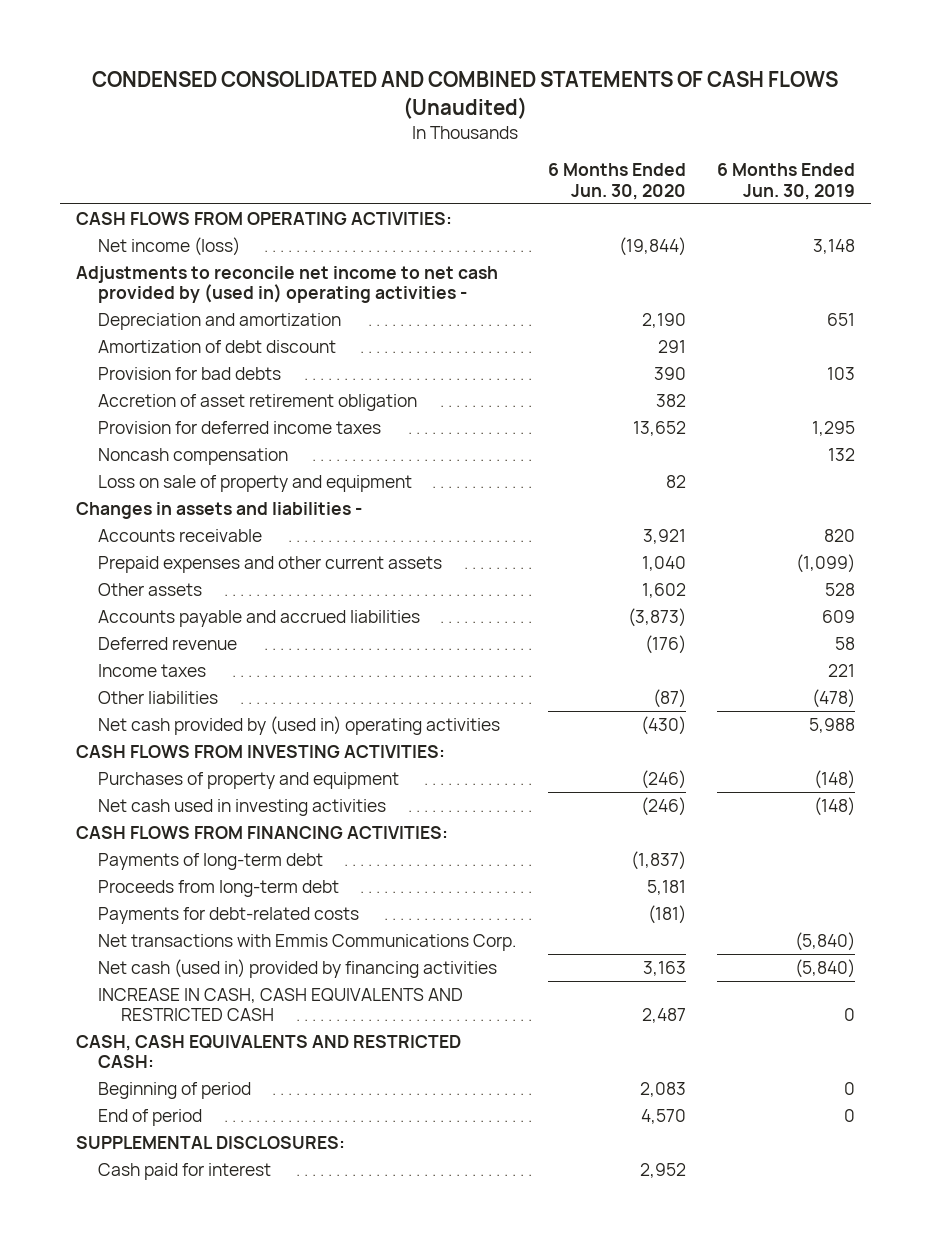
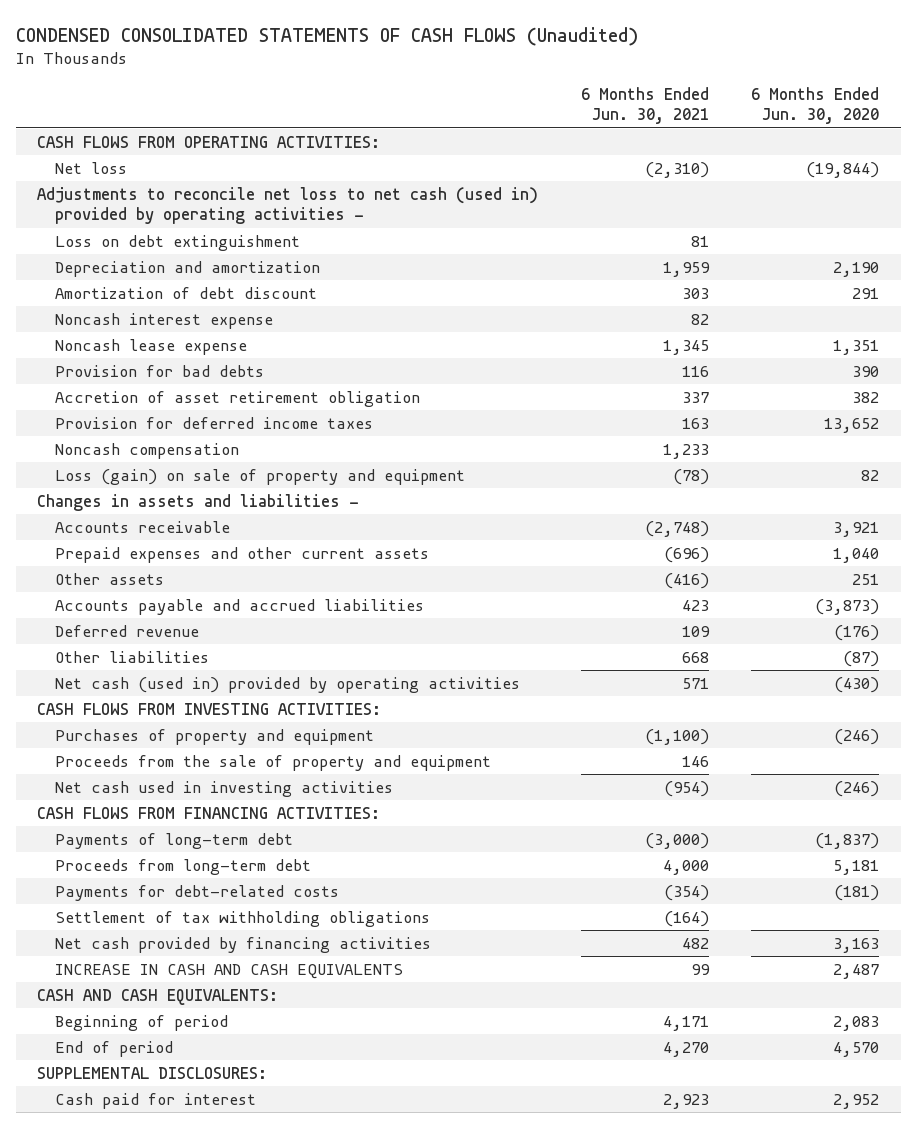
[92,71,839,119] CONDENSED CONSOLIDATED AND COMBINED STATEMENTS OF CASH FLOWS (Unaudited) -> [15,26,638,46] CONDENSED CONSOLIDATED STATEMENTS OF CASH FLOWS (Unaudited)
[716,163,855,200] 6 Months Ended Jun. 30, 2019 -> none
none -> [580,86,709,125] 6 Months Ended Jun. 30, 2021
[98,236,241,256] Net income (loss) -> [55,161,128,174] Net loss
[75,265,498,304] Adjustments to reconcile net income to net cash provided by (used in) operating activities - -> [36,186,538,225] Adjustments to reconcile net loss to net cash (used in) provided by operating activities -
none -> [55,234,301,251] Loss on debt extinguishment
none -> [55,312,274,329] Noncash interest expense
none -> [55,338,248,355] Noncash lease expense
[98,474,413,492] Loss on sale of property and equipment -> [55,468,466,485] Loss (gain) on sale of property and equipment
[641,582,686,598] 1,602 -> [852,573,880,585] 251
[98,663,207,677] Income taxes -> none
[98,715,501,735] Net cash provided by (used in) operating activities -> [55,676,521,693] Net cash (used in) provided by operating activities
none -> [55,754,492,771] Proceeds from the sale of property and equipment
[98,933,517,951] Net transactions with Emmis Communications Corp. -> none
none -> [55,910,431,927] Settlement of tax withholding obligations
[98,958,498,978] Net cash (used in) provided by financing activities -> [55,936,432,953] Net cash provided by financing activities
[98,987,464,1022] INCREASE IN CASH, CASH EQUIVALENTS AND RESTRICTED CASH -> [55,963,404,979] INCREASE IN CASH AND CASH EQUIVALENTS
[75,1034,461,1069] CASH, CASH EQUIVALENTS AND RESTRICTED CASH: -> [36,988,278,1005] CASH AND CASH EQUIVALENTS:

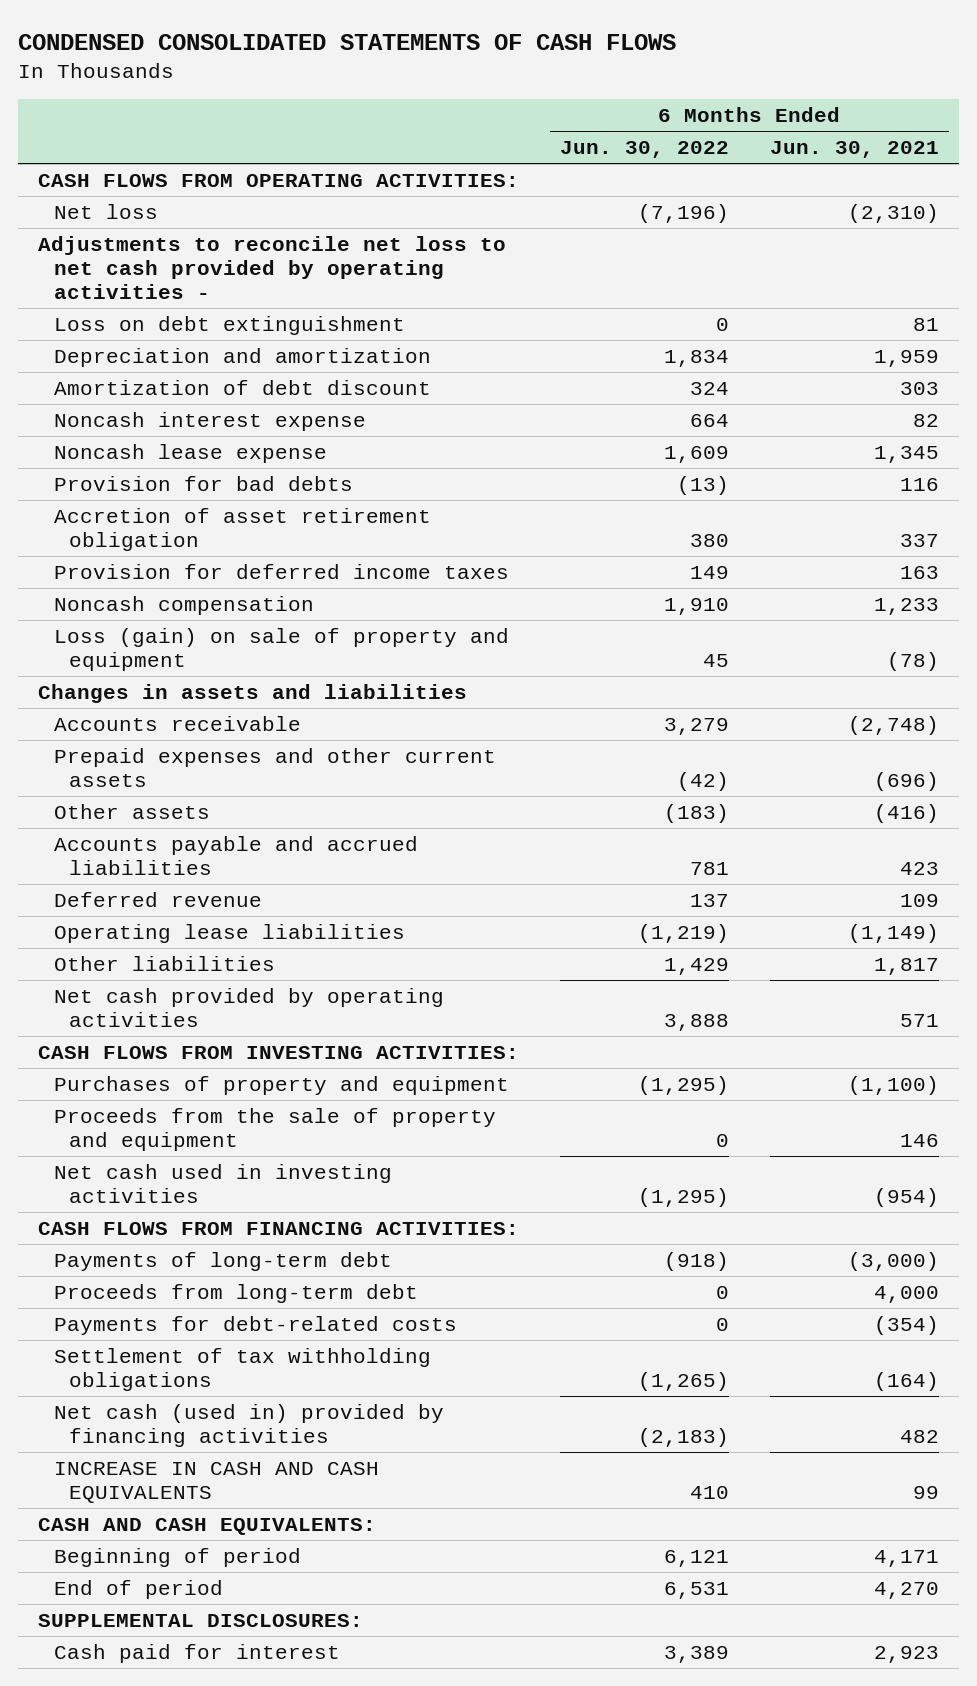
[15,26,638,46] CONDENSED CONSOLIDATED STATEMENTS OF CASH FLOWS (Unaudited) -> [17,34,676,51] CONDENSED CONSOLIDATED STATEMENTS OF CASH FLOWS
[751,86,880,125] 6 Months Ended Jun. 30, 2020 -> none
none -> [559,141,729,159] Jun. 30, 2022
[36,186,538,225] Adjustments to reconcile net loss to net cash (used in) provided by operating activities - -> [38,235,507,300] Adjustments to reconcile net loss to net cash provided by operating activities -
[36,493,359,511] Changes in assets and liabilities - -> [38,683,468,703] Changes in assets and liabilities
none -> [53,923,405,943] Operating lease liabilities
[681,651,709,663] 668 -> [873,957,939,975] 1,817
[55,676,521,693] Net cash (used in) provided by operating activities -> [53,987,444,1028] Net cash provided by operating activities
[55,936,432,953] Net cash provided by financing activities -> [53,1403,444,1448] Net cash (used in) provided by financing activities

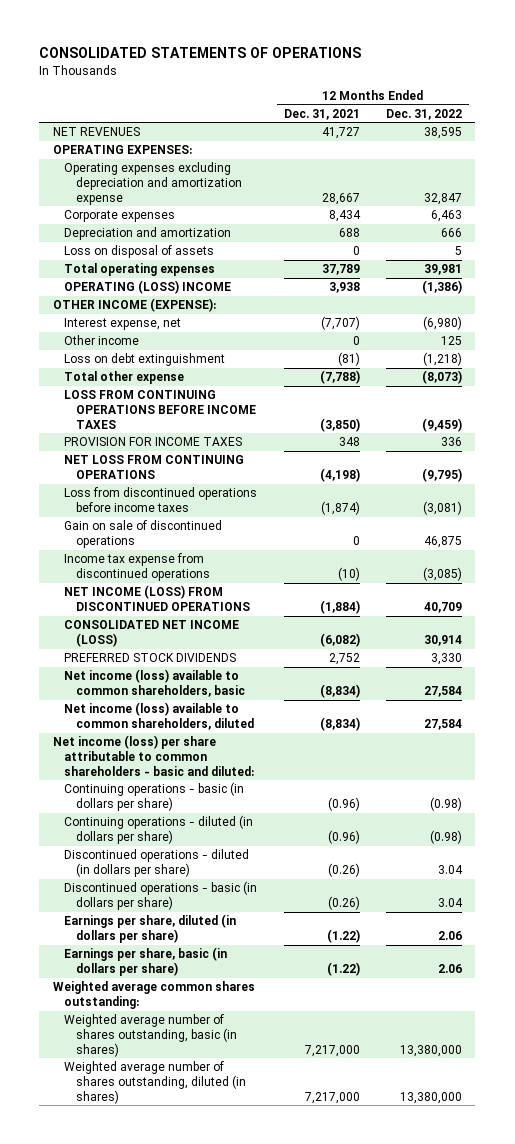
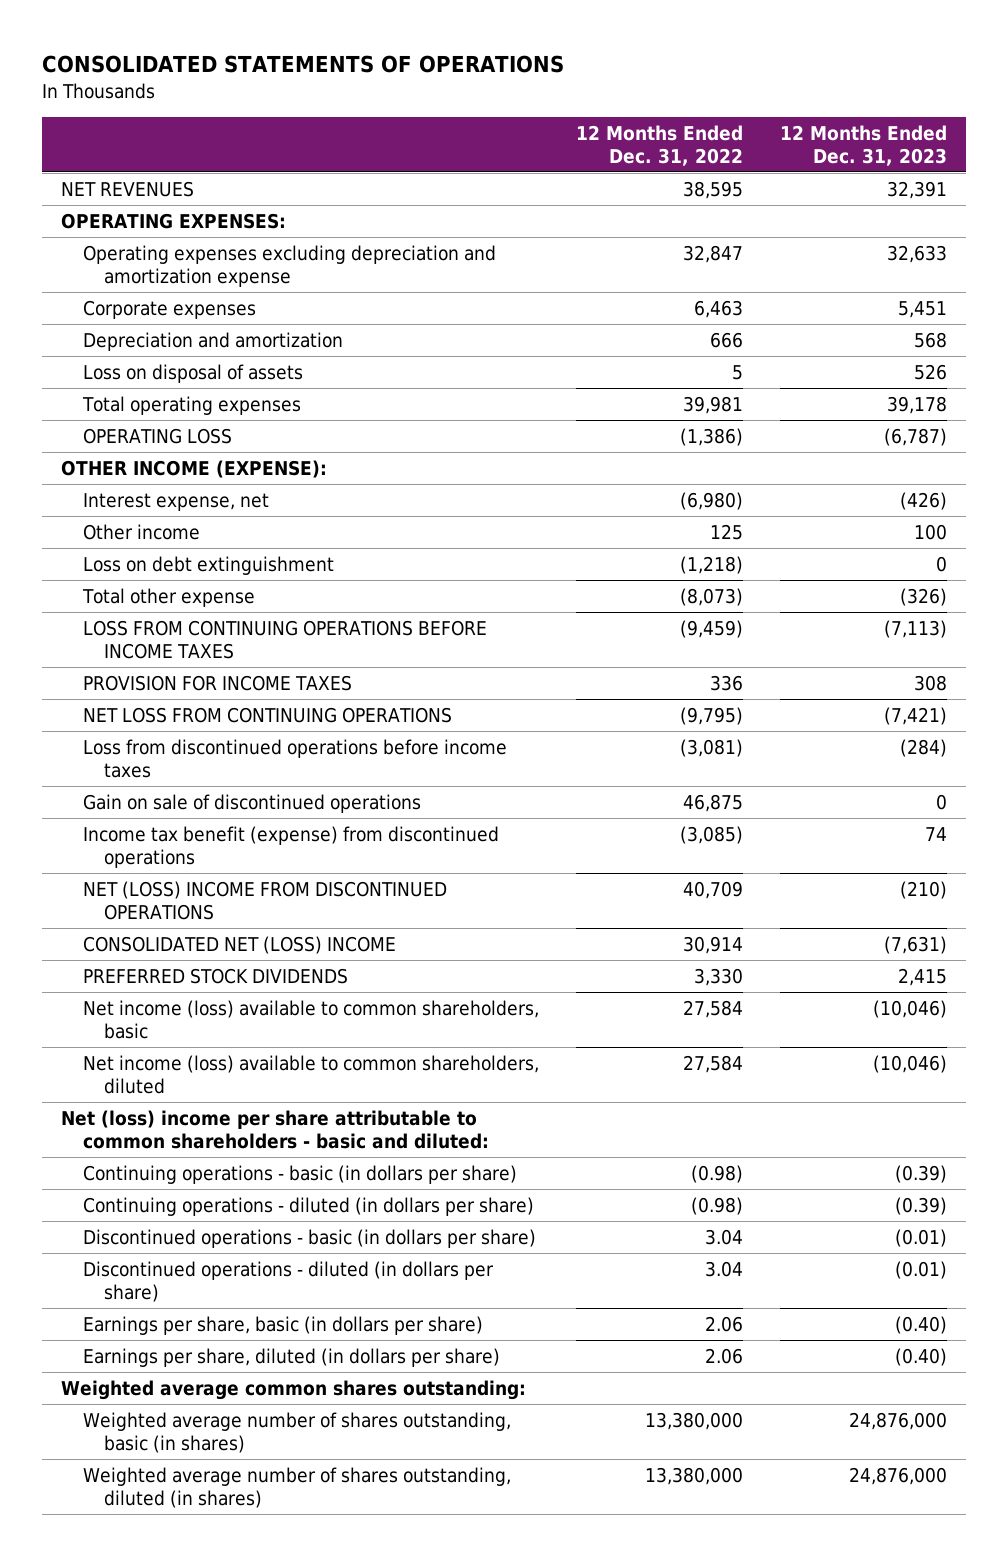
[283,108,360,120] Dec. 31, 2021 -> none
none -> [780,125,948,166] 12 Months Ended Dec. 31, 2023
[64,280,232,295] OPERATING (LOSS) INCOME -> [82,428,232,445] OPERATING LOSS
[64,553,210,581] Income tax expense from discontinued operations -> [82,826,499,868] Income tax benefit (expense) from discontinued operations
[64,585,250,611] NET INCOME (LOSS) FROM DISCONTINUED OPERATIONS -> [82,881,447,920] NET (LOSS) INCOME FROM DISCONTINUED OPERATIONS
[64,620,240,647] CONSOLIDATED NET INCOME (LOSS) -> [82,936,396,955] CONSOLIDATED NET (LOSS) INCOME
[52,735,255,776] Net income (loss) per share attributable to common shareholders - basic and diluted: -> [61,1110,489,1149] Net (loss) income per share attributable to common shareholders - basic and diluted:
[64,849,250,877] Discontinued operations - diluted (in dollars per share) -> [82,1261,494,1302] Discontinued operations - diluted (in dollars per share)
[64,914,237,943] Earnings per share, diluted (in dollars per share) -> [82,1348,500,1368] Earnings per share, diluted (in dollars per share)

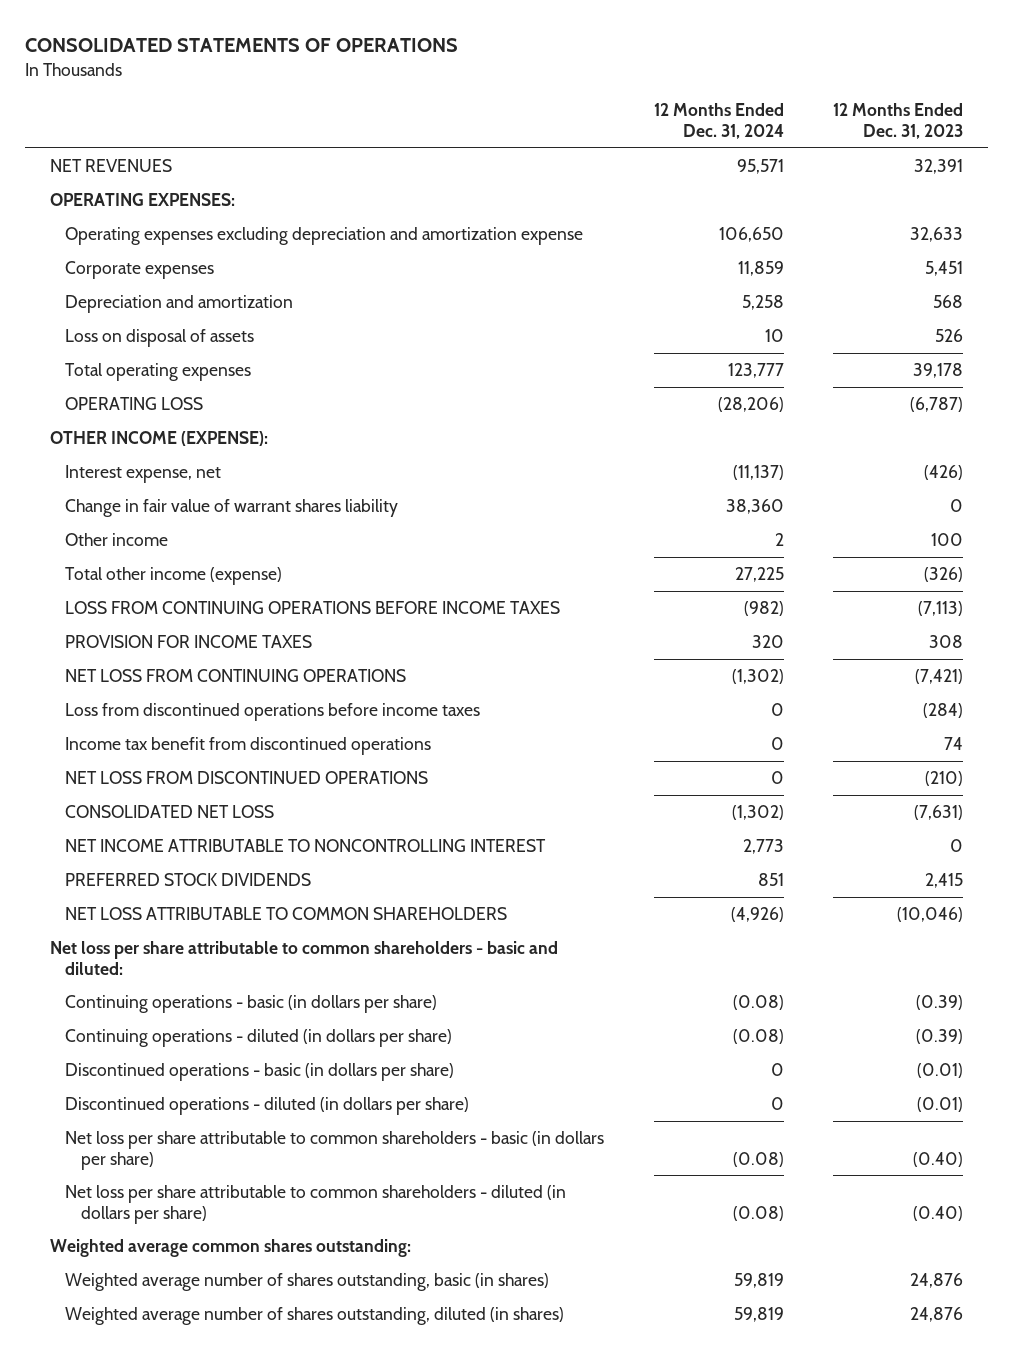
[575,125,743,166] 12 Months Ended Dec. 31, 2022 -> none
none -> [653,103,784,140] 12 Months Ended Dec. 31, 2024
none -> [65,498,399,517] Change in fair value of warrant shares liability
[82,556,334,576] Loss on debt extinguishment -> none
[81,588,255,608] Total other expense -> [65,566,283,585] Total other income (expense)
[82,794,421,814] Gain on sale of discontinued operations -> none
[82,826,499,868] Income tax benefit (expense) from discontinued operations -> [65,736,432,755] Income tax benefit from discontinued operations
[82,881,447,920] NET (LOSS) INCOME FROM DISCONTINUED OPERATIONS -> [65,770,429,784] NET LOSS FROM DISCONTINUED OPERATIONS
[82,936,396,955] CONSOLIDATED NET (LOSS) INCOME -> [65,804,275,818] CONSOLIDATED NET LOSS
none -> [65,838,547,852] NET INCOME ATTRIBUTABLE TO NONCONTROLLING INTEREST
[82,1055,539,1094] Net income (loss) available to common shareholders, diluted -> none
[82,1000,539,1039] Net income (loss) available to common shareholders, basic -> [65,906,508,920] NET LOSS ATTRIBUTABLE TO COMMON SHAREHOLDERS
[61,1110,489,1149] Net (loss) income per share attributable to common shareholders - basic and diluted: -> [49,940,558,975] Net loss per share attributable to common shareholders - basic and diluted:
[82,1316,483,1336] Earnings per share, basic (in dollars per share) -> [65,1130,605,1170] Net loss per share attributable to common shareholders - basic (in dollars per share)
[82,1348,500,1368] Earnings per share, diluted (in dollars per share) -> [65,1184,567,1224] Net loss per share attributable to common shareholders - diluted (in dollars per share)
[849,1412,948,1431] 24,876,000 -> [909,1272,963,1288] 24,876
[849,1467,948,1486] 24,876,000 -> [909,1306,963,1322] 24,876

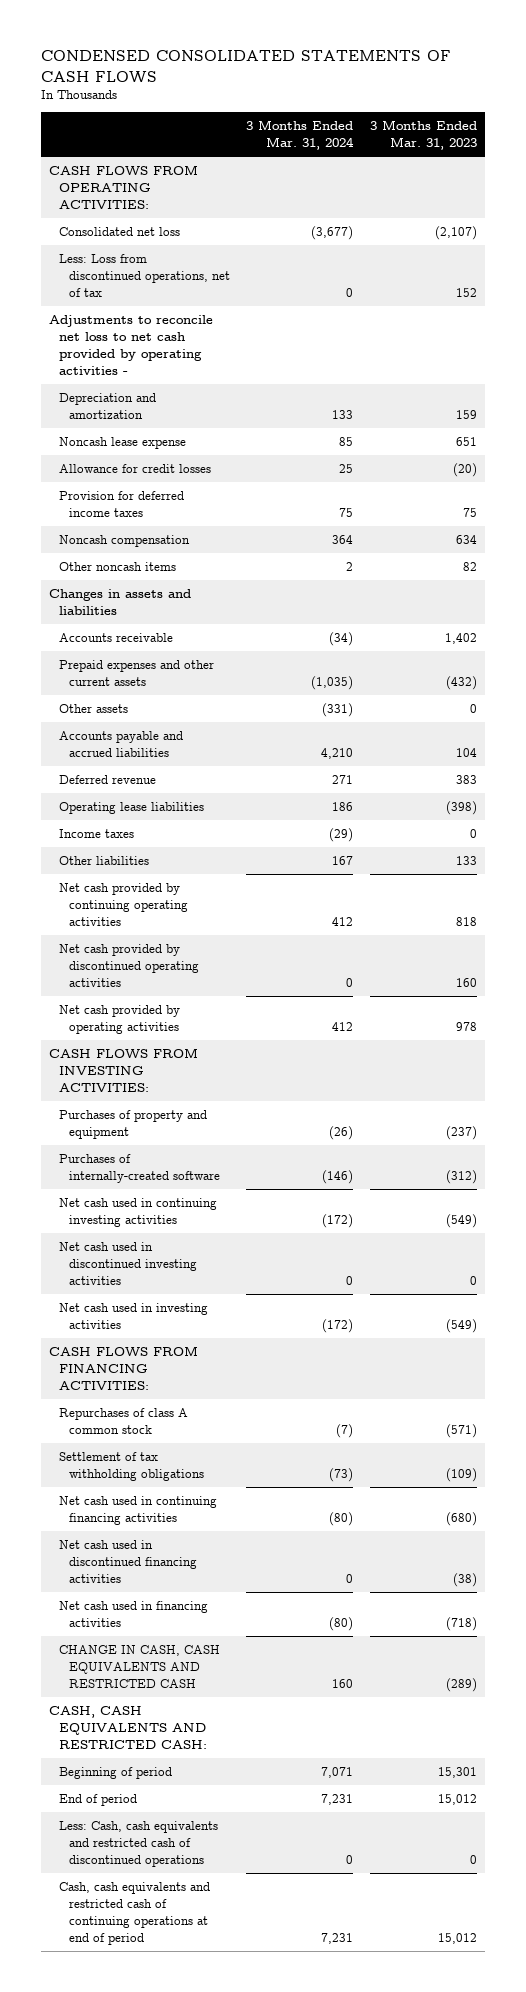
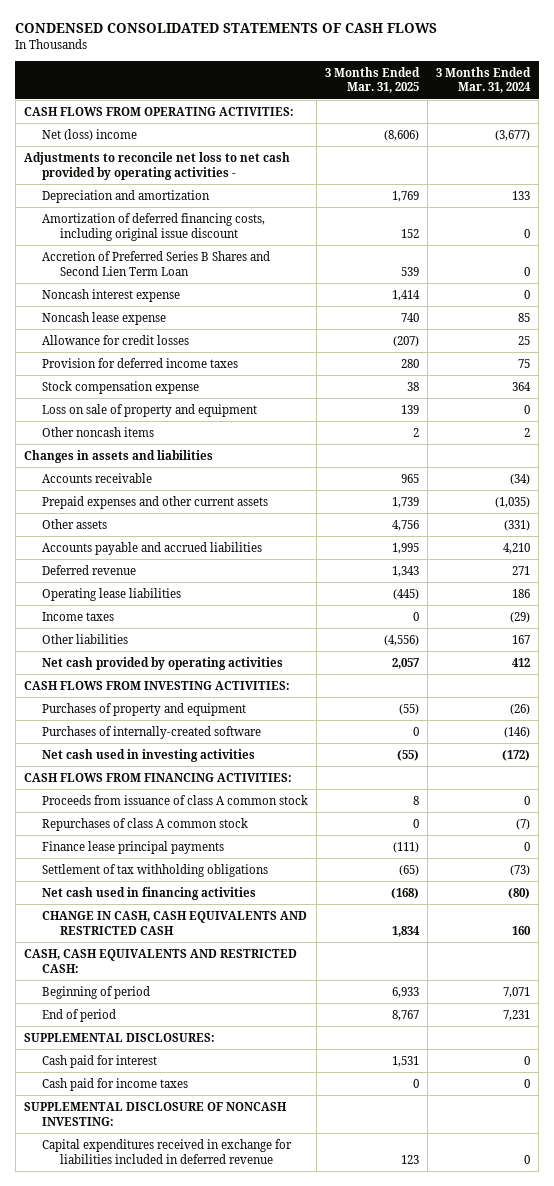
[369,120,477,151] 3 Months Ended Mar. 31, 2023 -> none
none -> [324,66,420,94] 3 Months Ended Mar. 31, 2025
[59,254,231,297] Less: Loss from discontinued operations, net of tax -> none
[59,227,181,237] Consolidated net loss -> [41,128,137,141] Net (loss) income
none -> [41,212,265,241] Amortization of deferred financing costs, including original issue discount
none -> [41,250,270,276] Accretion of Preferred Series B Shares and Second Lien Term Loan
none -> [41,288,180,302] Noncash interest expense
[59,535,191,548] Noncash compensation -> [41,380,199,394] Stock compensation expense
none -> [41,403,257,417] Loss on sale of property and equipment
[59,883,189,926] Net cash provided by continuing operating activities -> none
[59,944,200,987] Net cash provided by discontinued operating activities -> none
[59,1198,218,1227] Net cash used in continuing investing activities -> none
[59,1242,198,1285] Net cash used in discontinued investing activities -> none
none -> [41,794,308,805] Proceeds from issuance of class A common stock
none -> [41,840,224,854] Finance lease principal payments
[59,1496,218,1525] Net cash used in continuing financing activities -> none
[59,1540,198,1583] Net cash used in discontinued financing activities -> none
[59,1821,219,1867] Less: Cash, cash equivalents and restricted cash of discontinued operations -> none
[59,1882,211,1945] Cash, cash equivalents and restricted cash of continuing operations at end of period -> none
none -> [23,1032,215,1042] SUPPLEMENTAL DISCLOSURES:
none -> [41,1054,157,1068] Cash paid for interest
none -> [41,1077,188,1091] Cash paid for income taxes
none -> [23,1101,287,1126] SUPPLEMENTAL DISCLOSURE OF NONCASH INVESTING:
none -> [41,1138,292,1164] Capital expenditures received in exchange for liabilities included in deferred revenue

